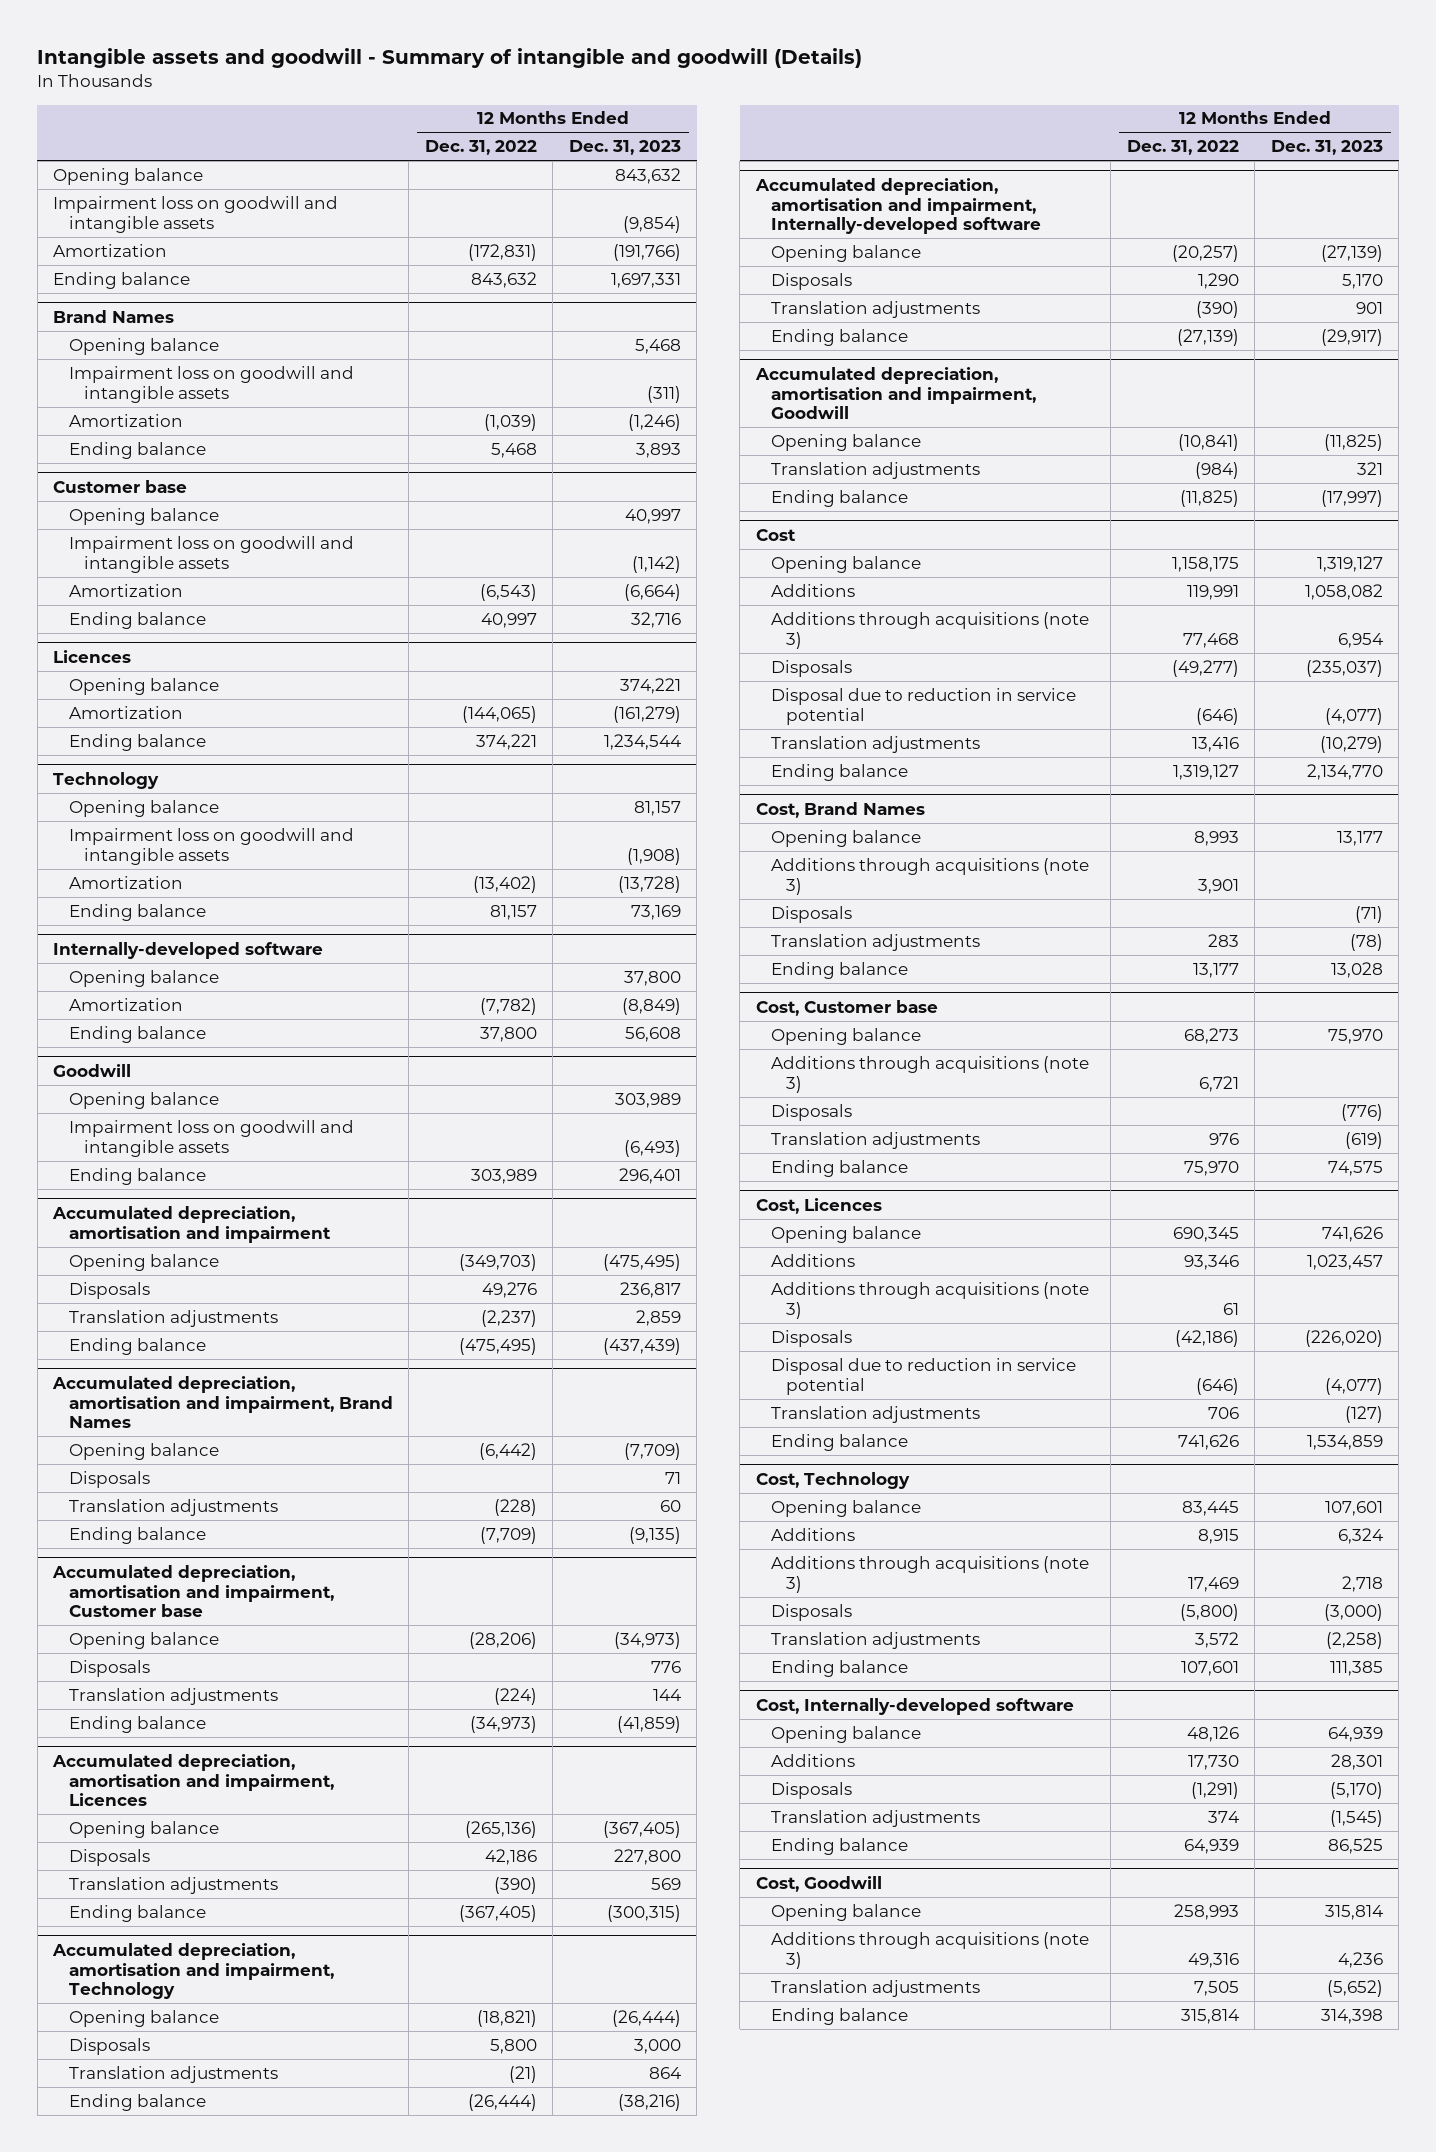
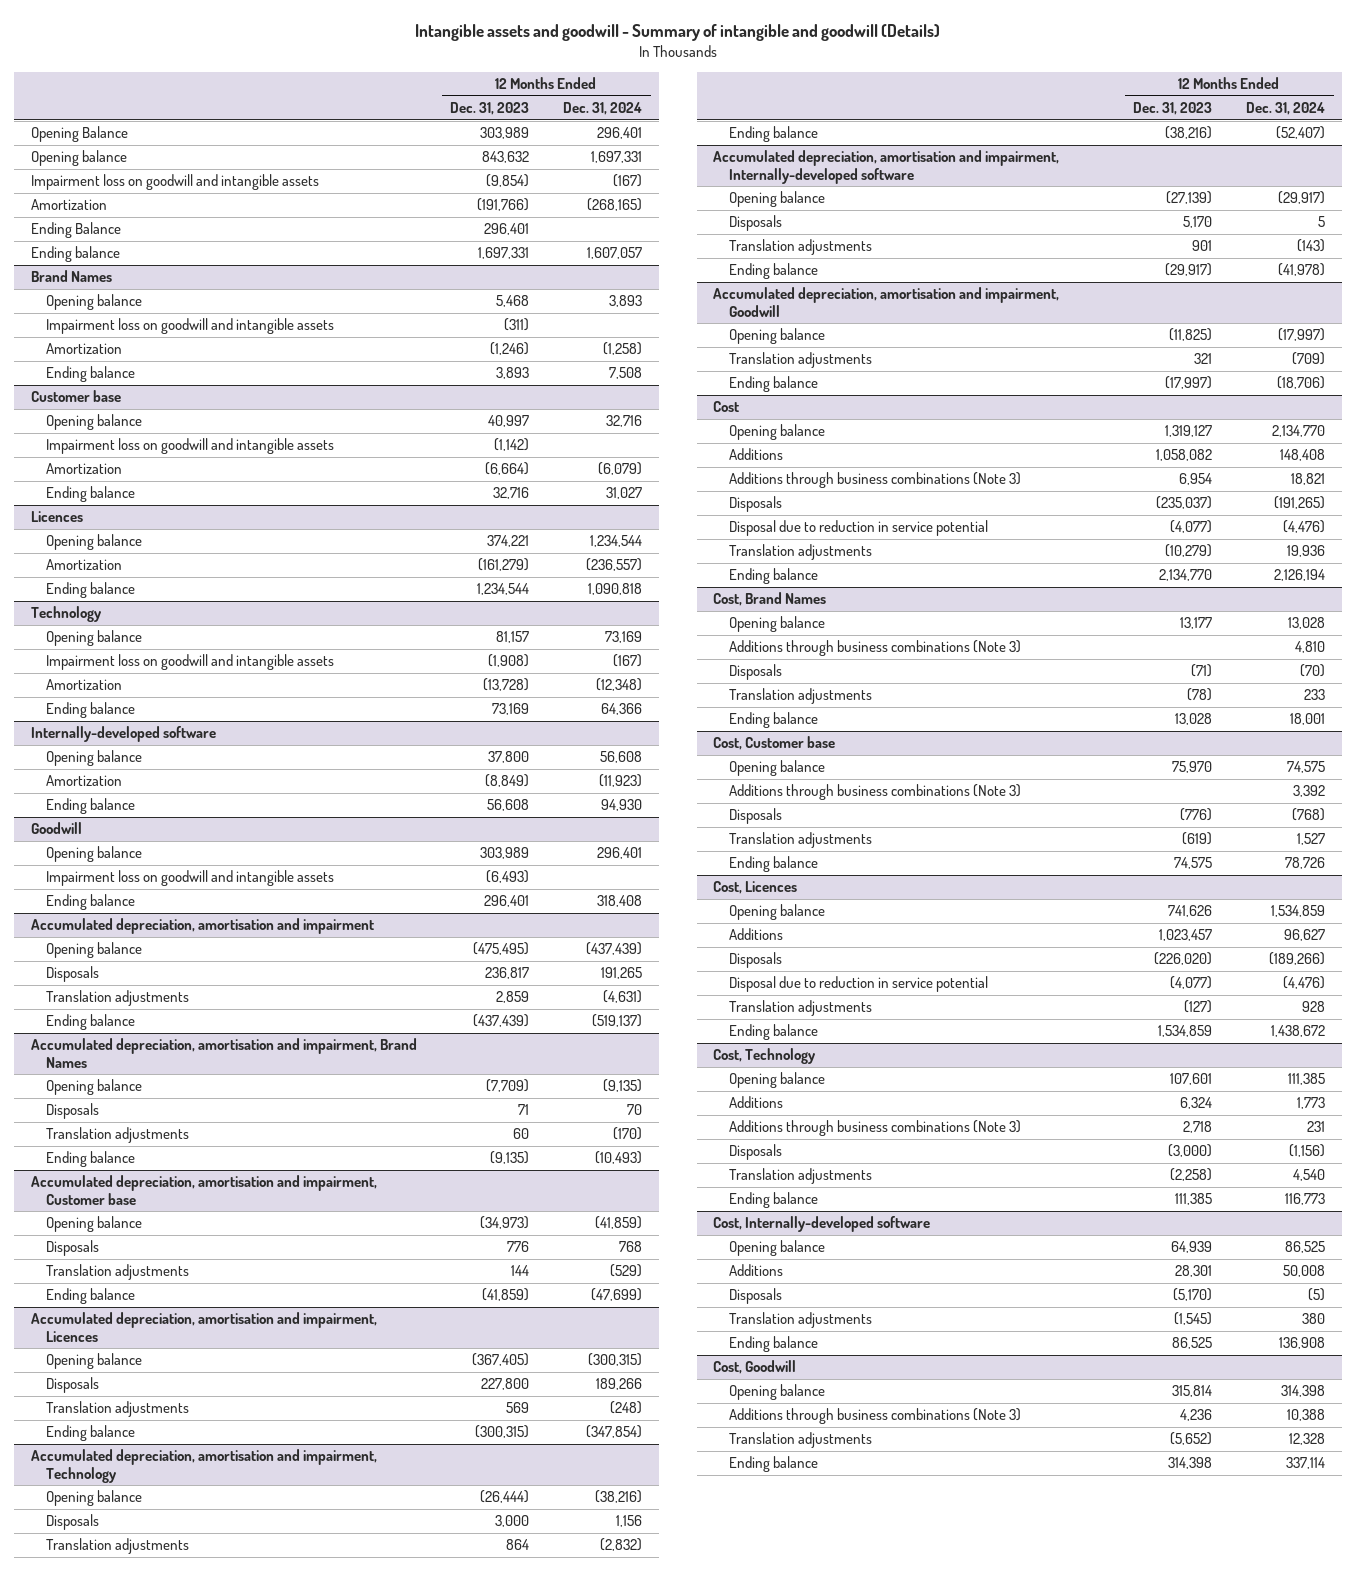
[424,140,537,156] Dec. 31, 2022 -> none
none -> [563,102,643,116] Dec. 31, 2024
none -> [30,126,128,143] Opening Balance
none -> [30,222,121,239] Ending Balance
[770,611,1089,649] Additions through acquisitions (note 3) -> [728,472,1021,489] Additions through business combinations (Note 3)
[770,857,1089,895] Additions through acquisitions (note 3) -> [728,640,1021,657] Additions through business combinations (Note 3)
[770,1055,1089,1093] Additions through acquisitions (note 3) -> [728,784,1021,801] Additions through business combinations (Note 3)
[770,1281,1089,1319] Additions through acquisitions (note 3) -> none
[770,1555,1089,1593] Additions through acquisitions (note 3) -> [728,1120,1021,1137] Additions through business combinations (Note 3)
[770,1931,1089,1969] Additions through acquisitions (note 3) -> [728,1408,1021,1425] Additions through business combinations (Note 3)

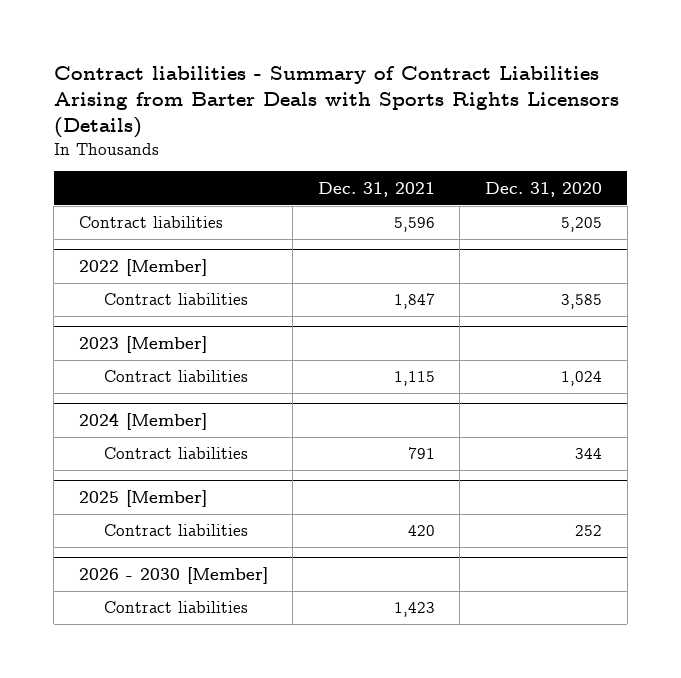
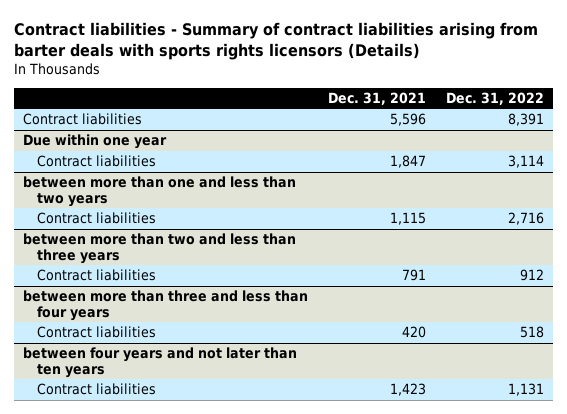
[53,65,619,138] Contract liabilities - Summary of Contract Liabilities Arising from Barter Deals with Sports Rights Licensors (Details) -> [13,21,538,60] Contract liabilities - Summary of contract liabilities arising from barter deals with sports rights licensors (Details)
[485,181,603,197] Dec. 31, 2020 -> none
none -> [445,91,544,105] Dec. 31, 2022
[78,258,207,276] 2022 [Member] -> [23,134,168,150] Due within one year
[78,335,207,353] 2023 [Member] -> [23,176,297,207] between more than one and less than two years
[78,412,207,430] 2024 [Member] -> [23,233,297,264] between more than two and less than three years
[78,489,207,507] 2025 [Member] -> [23,290,309,321] between more than three and less than four years
[78,566,268,584] 2026 - 2030 [Member] -> none
none -> [23,347,298,378] between four years and not later than ten years

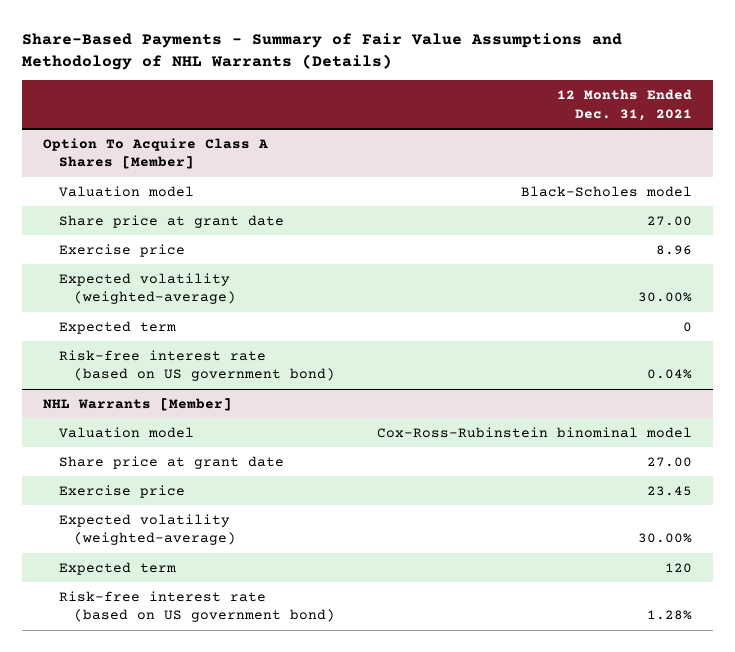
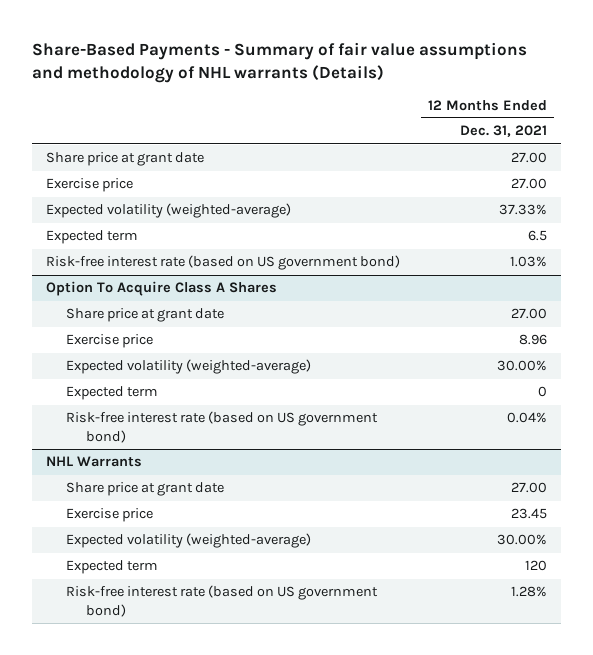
[21,32,622,71] Share-Based Payments - Summary of Fair Value Assumptions and Methodology of NHL Warrants (Details) -> [32,42,528,83] Share-Based Payments - Summary of fair value assumptions and methodology of NHL warrants (Details)
[42,137,268,170] Option To Acquire Class A Shares [Member] -> none
[58,185,194,197] Valuation model -> none
none -> [46,178,134,193] Exercise price
none -> [46,203,292,219] Expected volatility (weighted-average)
none -> [46,230,139,245] Expected term
none -> [46,255,401,271] Risk-free interest rate (based on US government bond)
none -> [46,281,278,297] Option To Acquire Class A Shares
none -> [66,308,225,323] Share price at grant date
[58,426,194,438] Valuation model -> none
[42,397,232,411] NHL Warrants [Member] -> [46,456,143,468] NHL Warrants

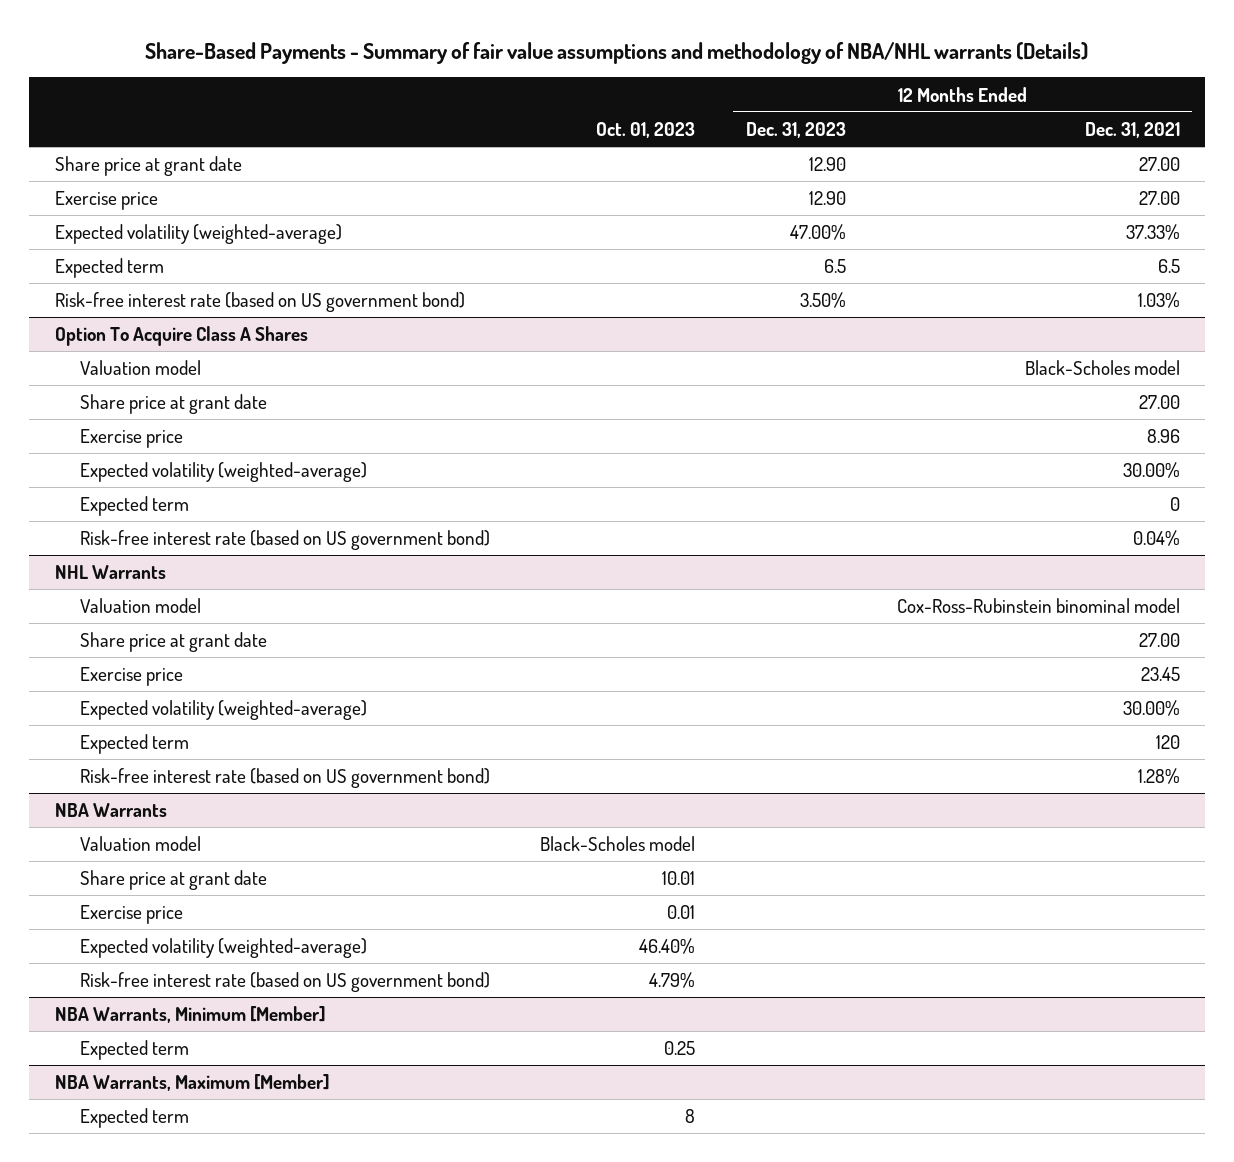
[32,42,528,83] Share-Based Payments - Summary of fair value assumptions and methodology of NHL warrants (Details) -> [145,41,1089,64] Share-Based Payments - Summary of fair value assumptions and methodology of NBA/NHL warrants (Details)
none -> [596,121,696,138] Oct. 01, 2023
none -> [746,121,847,138] Dec. 31, 2023
none -> [79,360,201,376] Valuation model
none -> [79,598,201,614] Valuation model
none -> [54,803,167,818] NBA Warrants
none -> [79,836,201,852] Valuation model
none -> [79,870,267,891] Share price at grant date
none -> [79,905,183,925] Exercise price
none -> [79,938,367,959] Expected volatility (weighted-average)
none -> [79,972,490,993] Risk-free interest rate (based on US government bond)
none -> [54,1006,326,1024] NBA Warrants, Minimum [Member]
none -> [79,1040,189,1061] Expected term
none -> [54,1074,330,1092] NBA Warrants, Maximum [Member]
none -> [79,1108,189,1129] Expected term

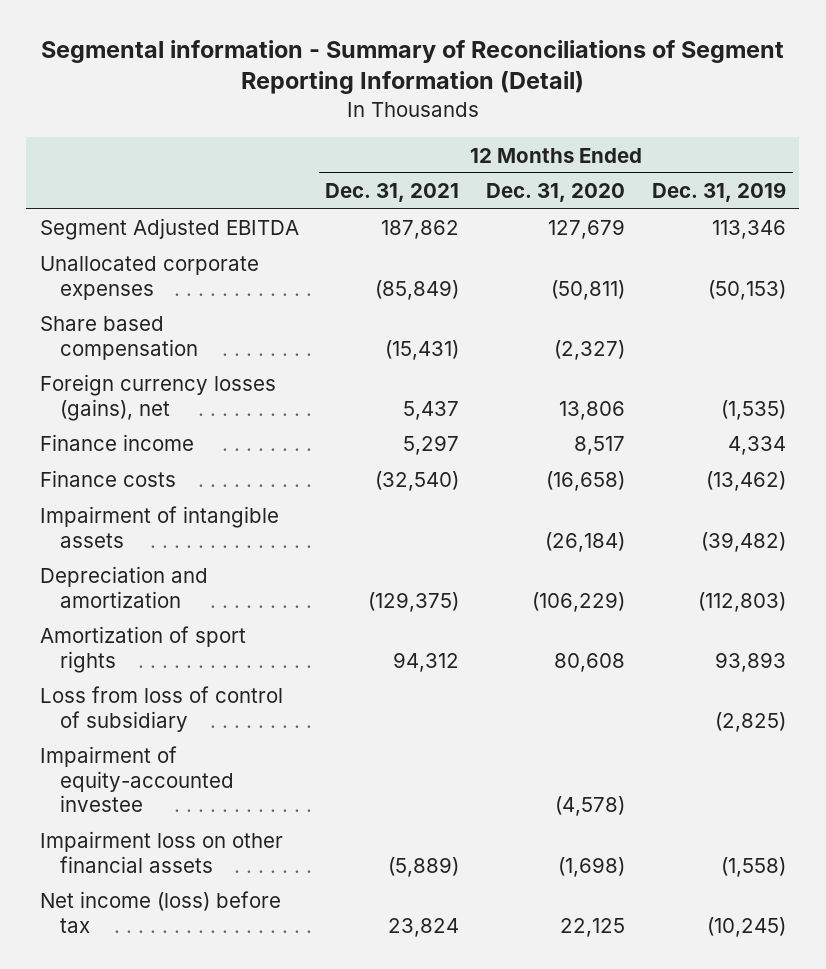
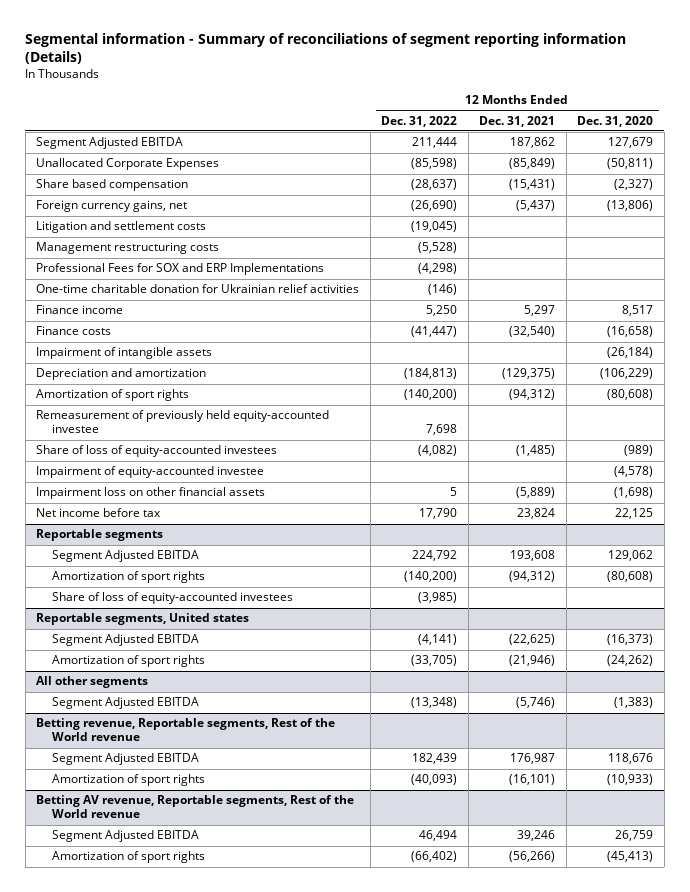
[40,39,784,95] Segmental information - Summary of Reconciliations of Segment Reporting Information (Detail) -> [25,32,627,64] Segmental information - Summary of reconciliations of segment reporting information (Details)
[651,182,786,203] Dec. 31, 2019 -> none
none -> [381,115,458,127] Dec. 31, 2022
[39,256,259,300] Unallocated corporate expenses -> [36,158,220,171] Unallocated Corporate Expenses
[39,374,276,421] Foreign currency losses (gains), net -> [36,200,188,213] Foreign currency gains, net
[403,400,460,420] 5,437 -> [516,200,556,212] (5,437)
[559,400,626,420] 13,806 -> [607,200,654,212] (13,806)
none -> [36,221,207,234] Litigation and settlement costs
none -> [36,242,220,255] Management restructuring costs
none -> [36,263,325,276] Professional Fees for SOX and ERP Implementations
none -> [36,284,360,294] One-time charitable donation for Ukrainian relief activities
[39,686,283,732] Loss from loss of control of subsidiary -> none
[393,651,460,672] 94,312 -> [509,389,556,401] (94,312)
[554,652,626,672] 80,608 -> [607,389,654,401] (80,608)
none -> [36,410,330,434] Remeasurement of previously held equity-accounted investee
none -> [36,445,278,458] Share of loss of equity-accounted investees
[39,891,281,933] Net income (loss) before tax -> [36,508,162,518] Net income before tax
none -> [36,529,164,542] Reportable segments
none -> [51,550,199,563] Segment Adjusted EBITDA
none -> [51,571,205,584] Amortization of sport rights
none -> [51,592,293,605] Share of loss of equity-accounted investees
none -> [36,613,250,626] Reportable segments, United states
none -> [51,634,199,647] Segment Adjusted EBITDA
none -> [51,655,205,668] Amortization of sport rights
none -> [36,676,149,689] All other segments
none -> [51,697,199,710] Segment Adjusted EBITDA
none -> [36,718,336,742] Betting revenue, Reportable segments, Rest of the World revenue
none -> [51,753,199,766] Segment Adjusted EBITDA
none -> [51,774,205,787] Amortization of sport rights
none -> [36,795,355,819] Betting AV revenue, Reportable segments, Rest of the World revenue
none -> [51,830,199,843] Segment Adjusted EBITDA
none -> [51,851,205,864] Amortization of sport rights

